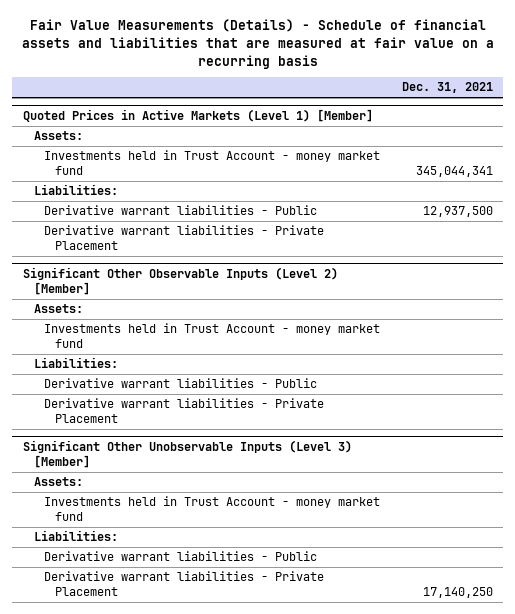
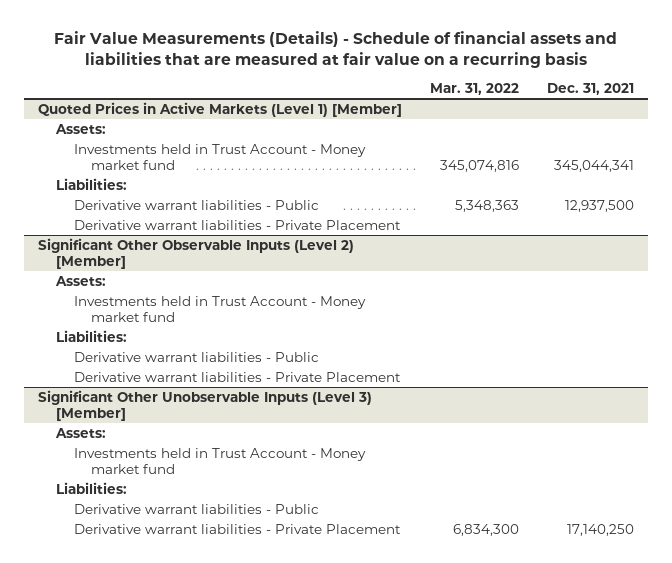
none -> [430,83,520,96] Mar. 31, 2022
[44,150,381,176] Investments held in Trust Account - money market fund -> [73,143,366,171] Investments held in Trust Account - Money market fund
[44,323,381,349] Investments held in Trust Account - money market fund -> [73,295,366,323] Investments held in Trust Account - Money market fund
[44,496,381,522] Investments held in Trust Account - money market fund -> [73,447,366,475] Investments held in Trust Account - Money market fund

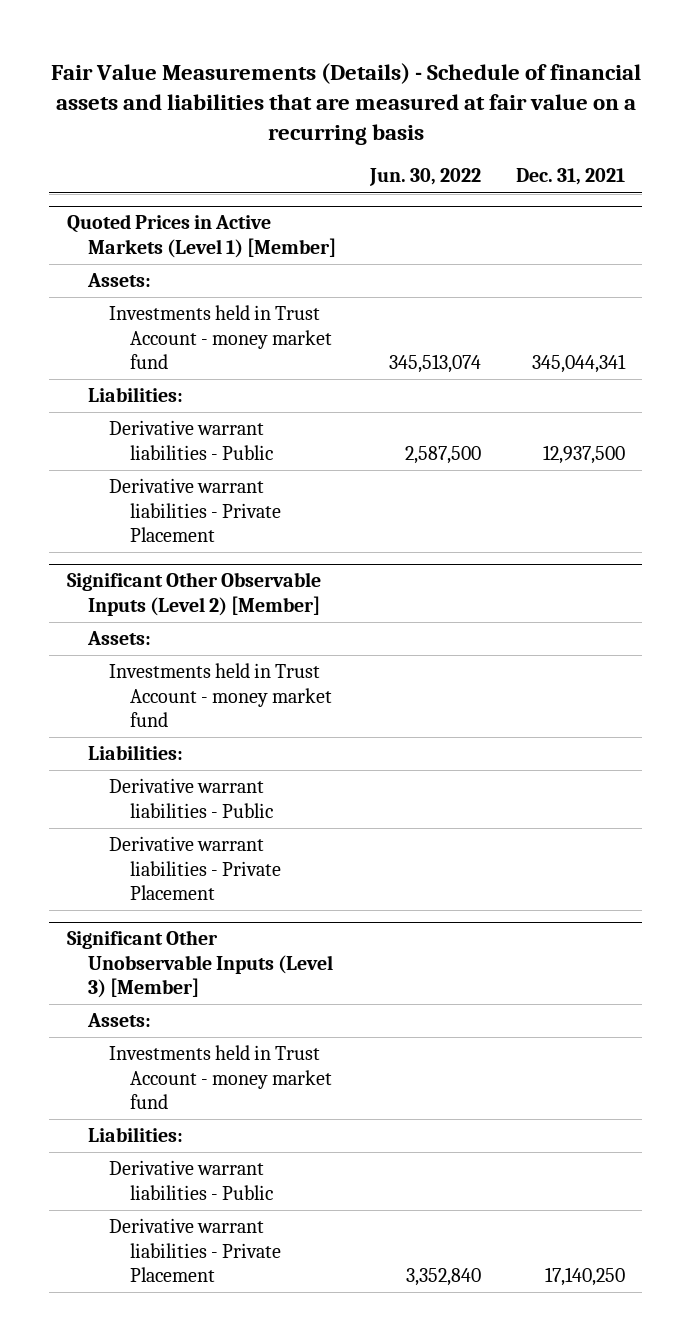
[430,83,520,96] Mar. 31, 2022 -> none
none -> [369,168,482,187] Jun. 30, 2022
[73,143,366,171] Investments held in Trust Account - Money market fund -> [108,305,332,369] Investments held in Trust Account - money market fund
[73,295,366,323] Investments held in Trust Account - Money market fund -> [108,663,332,727] Investments held in Trust Account - money market fund
[73,447,366,475] Investments held in Trust Account - Money market fund -> [108,1045,332,1109] Investments held in Trust Account - money market fund

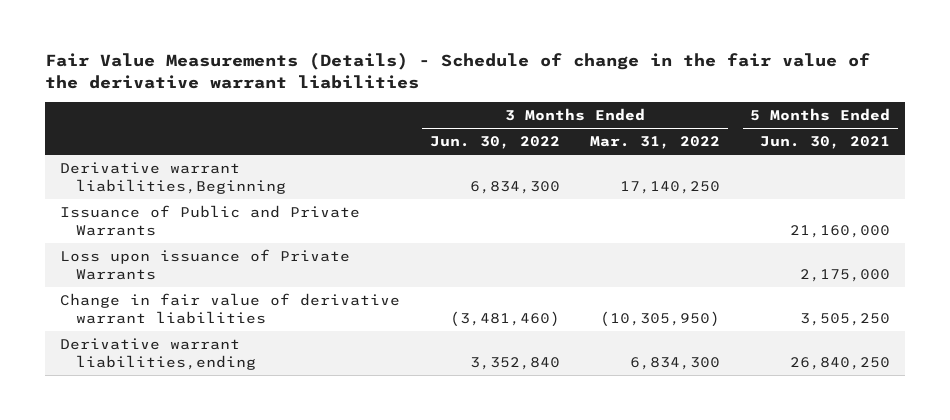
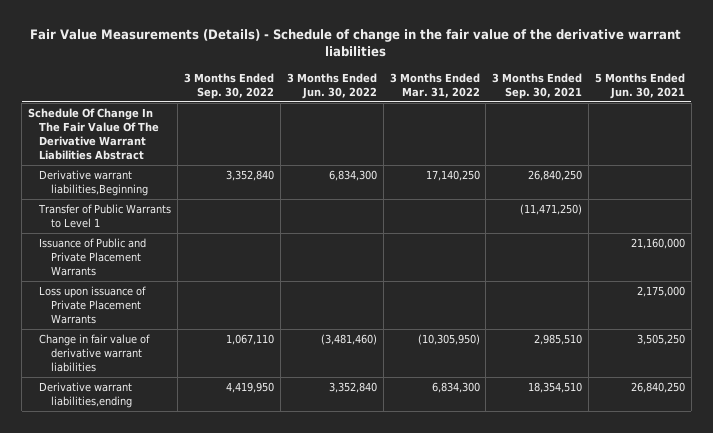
none -> [184,72,275,99] 3 Months Ended Sep. 30, 2022
none -> [492,72,583,99] 3 Months Ended Sep. 30, 2021
none -> [27,108,160,160] Schedule Of Change In The Fair Value Of The Derivative Warrant Liabilities Abstract
none -> [38,204,172,229] Transfer of Public Warrants to Level 1
[59,204,360,236] Issuance of Public and Private Warrants -> [39,238,147,277] Issuance of Public and Private Placement Warrants
[59,248,350,280] Loss upon issuance of Private Warrants -> [39,286,147,325] Loss upon issuance of Private Placement Warrants

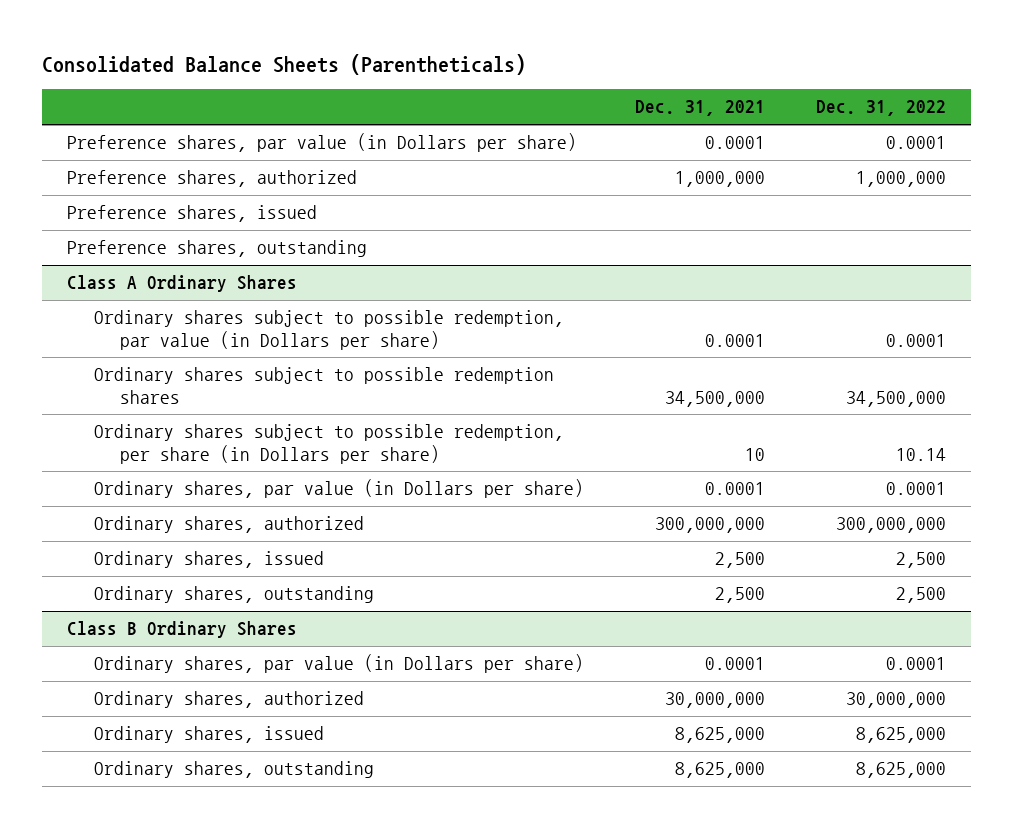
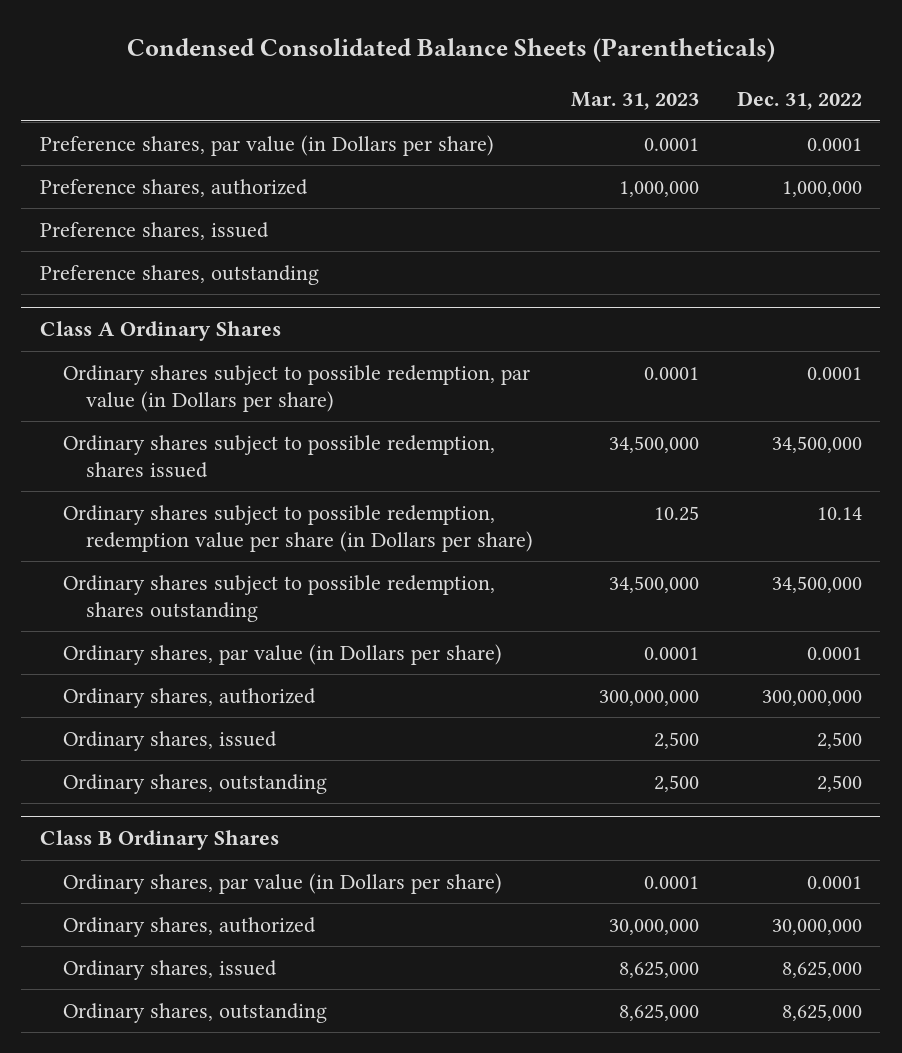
[41,53,526,75] Consolidated Balance Sheets (Parentheticals) -> [126,37,775,62] Condensed Consolidated Balance Sheets (Parentheticals)
[634,100,765,117] Dec. 31, 2021 -> none
none -> [570,92,699,111] Mar. 31, 2023
[93,367,554,404] Ordinary shares subject to possible redemption shares -> [63,434,496,479] Ordinary shares subject to possible redemption, shares issued
[93,424,564,464] Ordinary shares subject to possible redemption, per share (in Dollars per share) -> [63,504,534,553] Ordinary shares subject to possible redemption, redemption value per share (in Dollars per share)
none -> [63,574,496,623] Ordinary shares subject to possible redemption, shares outstanding

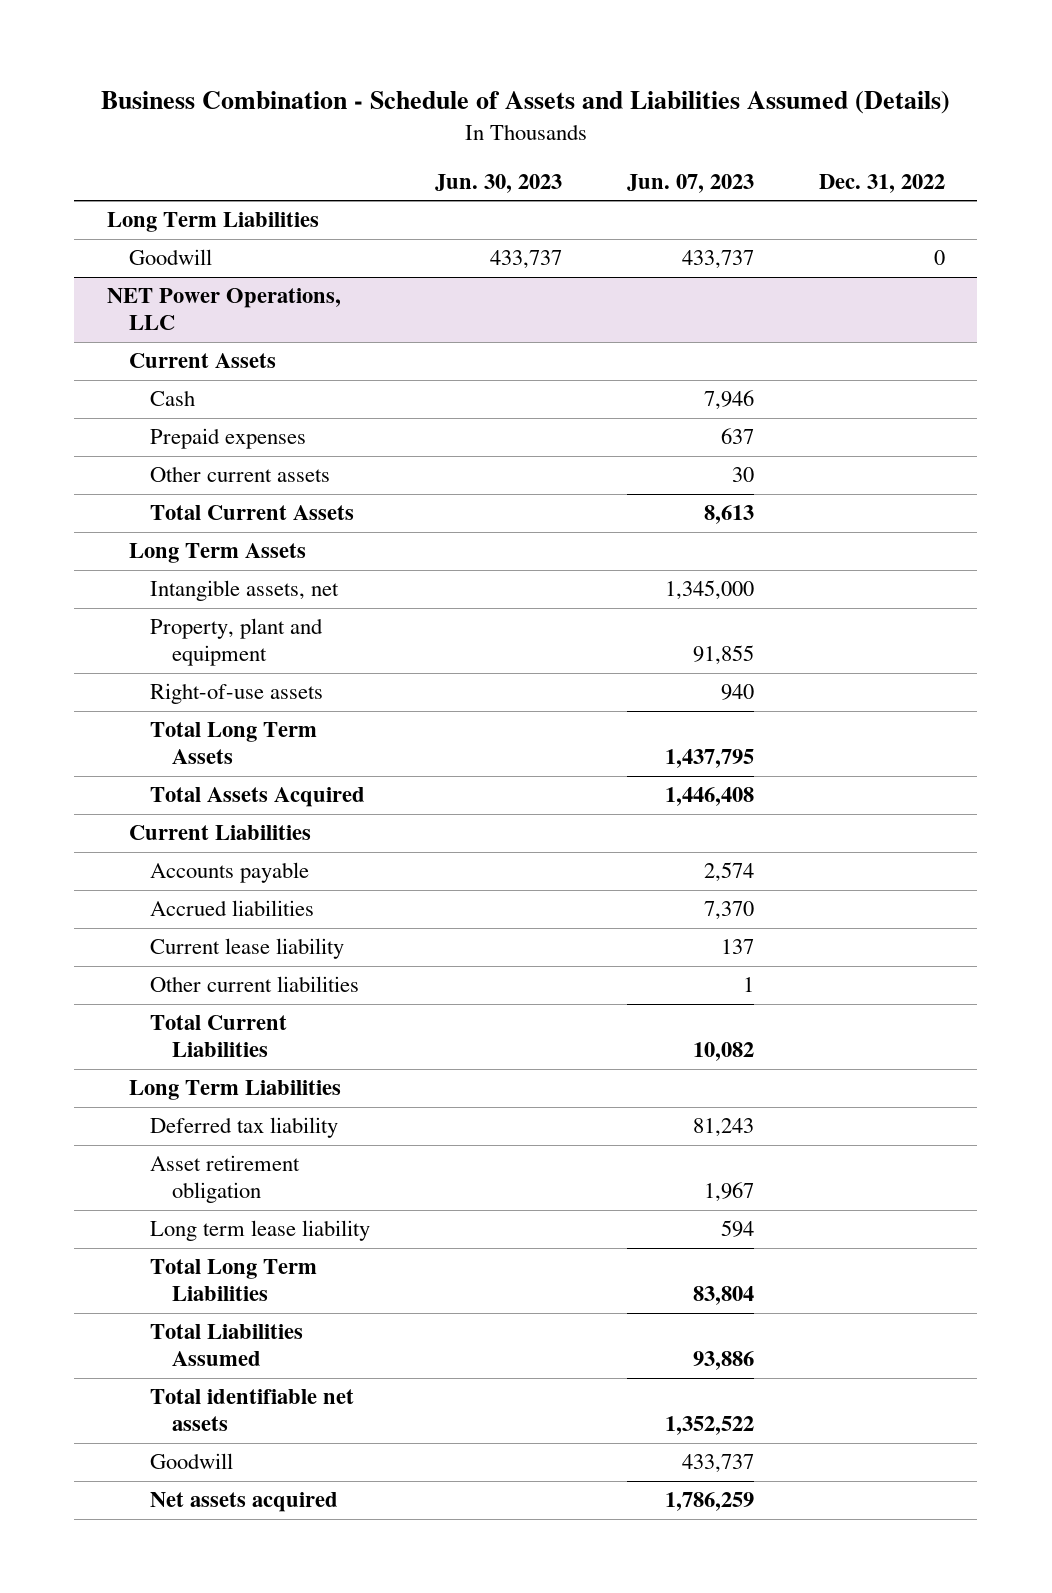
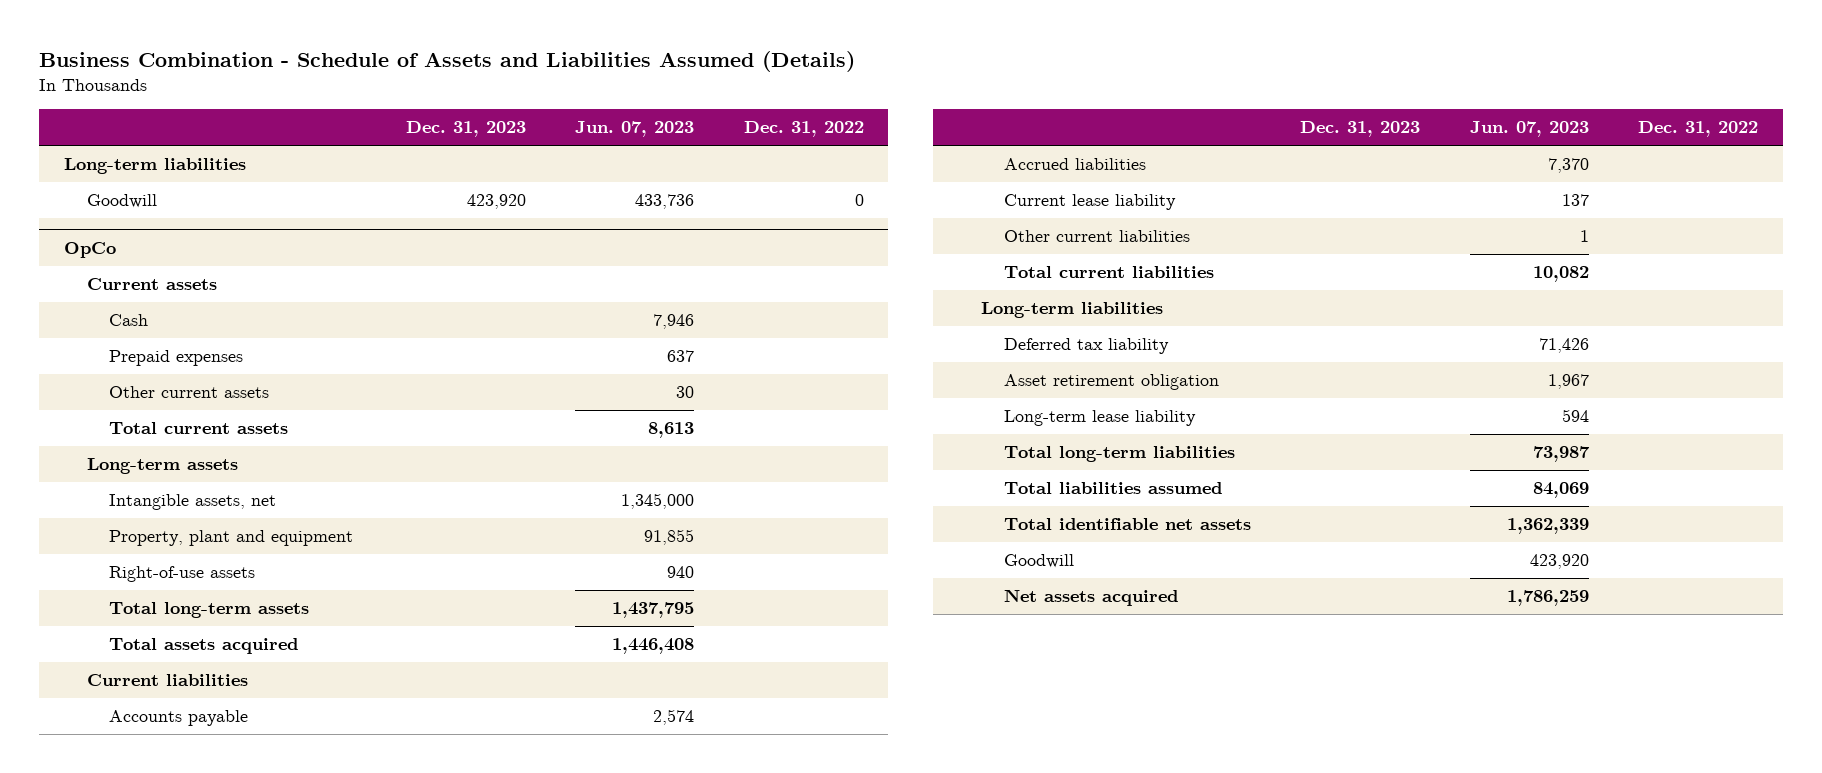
[435,173,563,193] Jun. 30, 2023 -> none
none -> [405,121,526,138] Dec. 31, 2023
[106,212,319,233] Long Term Liabilities -> [63,158,246,175] Long-term liabilities
[681,250,754,270] 433,737 -> [635,194,695,210] 433,736
[106,288,341,331] NET Power Operations, LLC -> [63,241,116,258] OpCo
[128,353,276,369] Current Assets -> [86,278,217,291] Current assets
[150,505,355,521] Total Current Assets -> [109,422,289,435] Total current assets
[128,543,306,564] Long Term Assets -> [86,458,238,475] Long-term assets
[150,722,318,765] Total Long Term Assets -> [109,602,310,619] Total long-term assets
[150,787,366,808] Total Assets Acquired -> [109,638,299,655] Total assets acquired
[128,825,311,841] Current Liabilities -> [86,674,248,687] Current liabilities
[150,1015,288,1058] Total Current Liabilities -> [1003,266,1214,279] Total current liabilities
[128,1080,341,1101] Long Term Liabilities -> [980,302,1163,319] Long-term liabilities
[692,1118,754,1138] 81,243 -> [1538,338,1589,354] 71,426
[150,1220,371,1242] Long term lease liability -> [1003,410,1196,427] Long-term lease liability
[150,1259,318,1302] Total Long Term Liabilities -> [1003,446,1235,463] Total long-term liabilities
[692,1286,754,1306] 83,804 -> [1532,446,1590,463] 73,987
[150,1324,304,1367] Total Liabilities Assumed -> [1003,482,1222,495] Total liabilities assumed
[692,1351,754,1371] 93,886 -> [1532,482,1589,499] 84,069
[664,1416,754,1436] 1,352,522 -> [1506,518,1589,535] 1,362,339
[681,1454,754,1474] 433,737 -> [1529,554,1589,570] 423,920

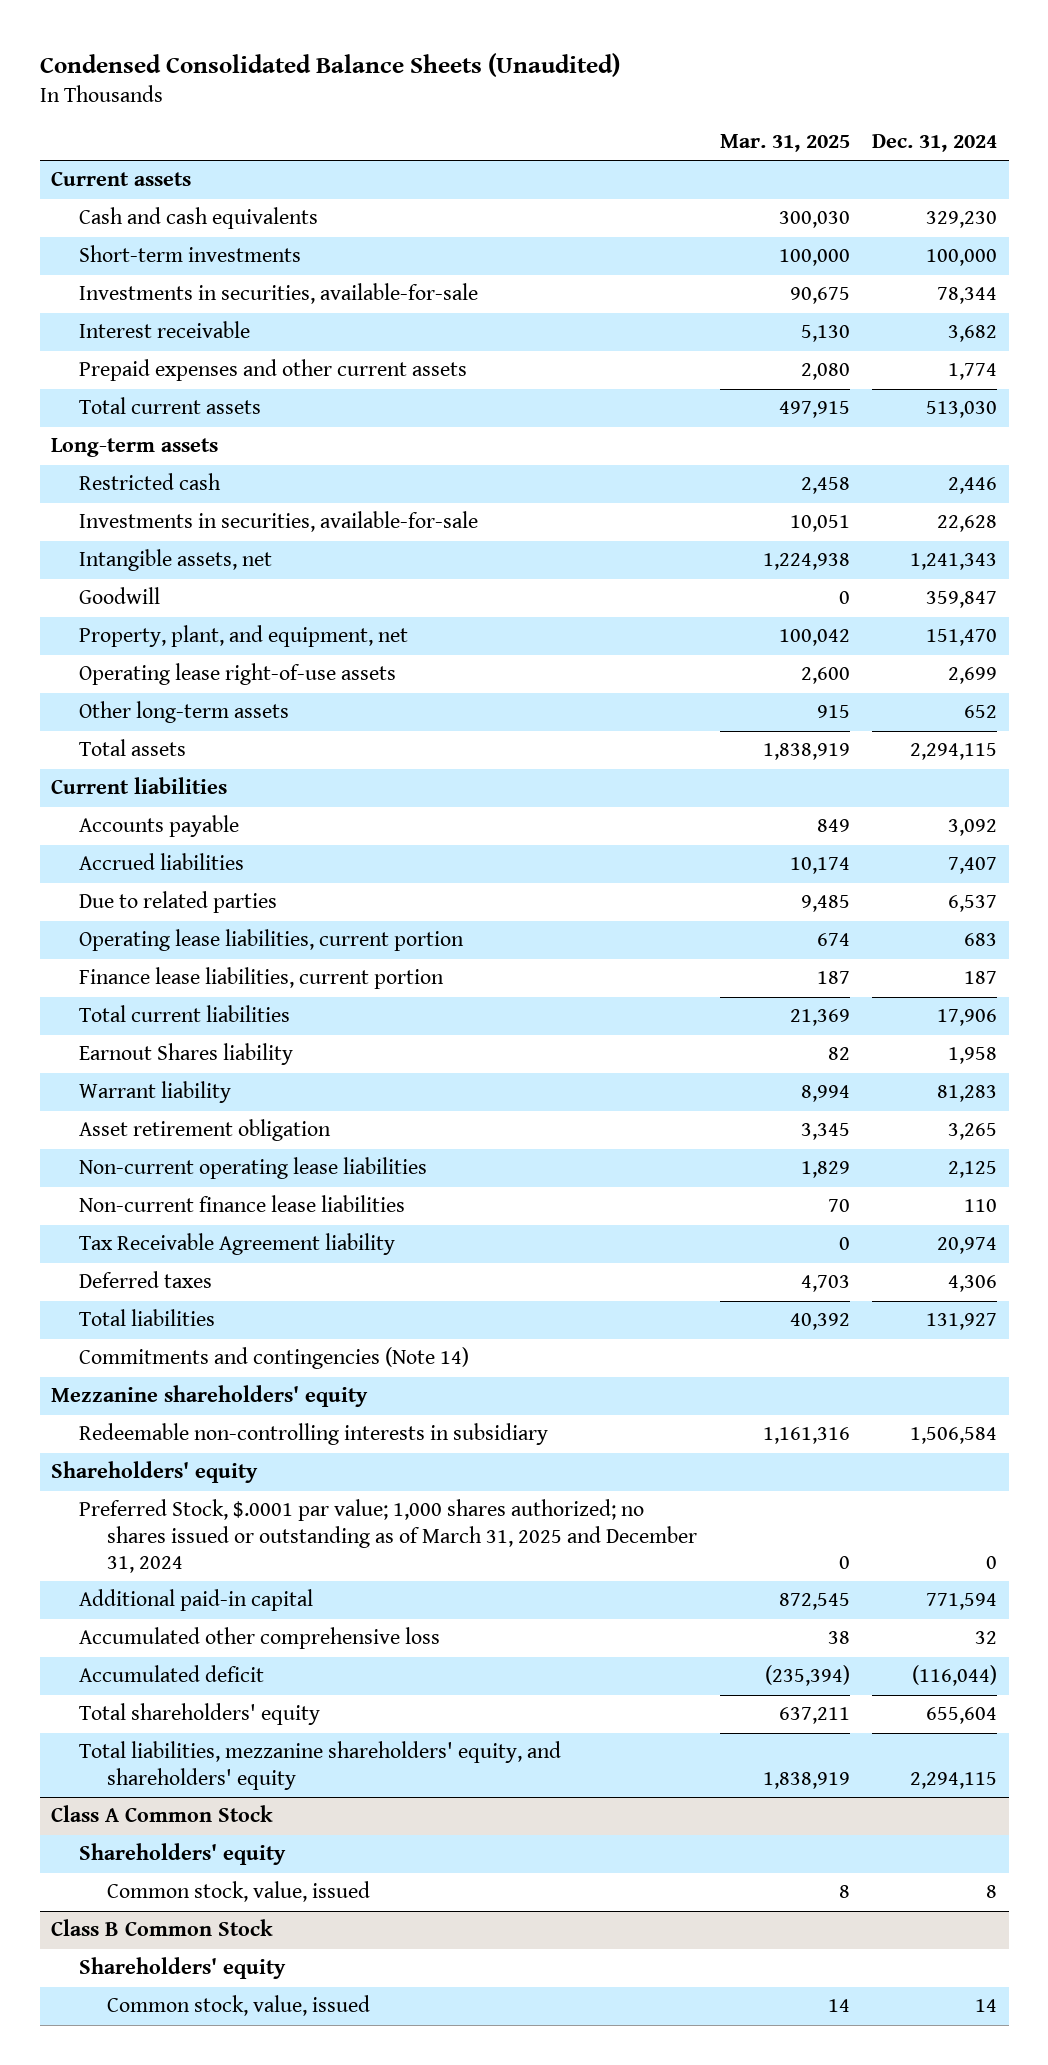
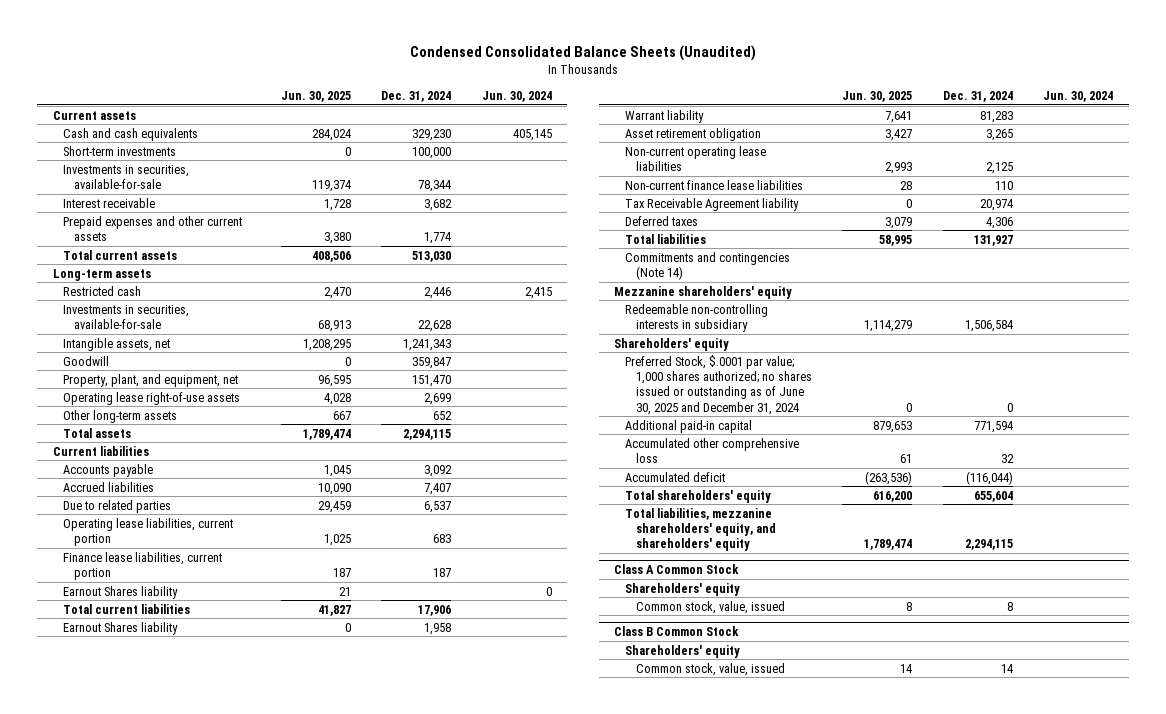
[719,134,850,153] Mar. 31, 2025 -> none
none -> [280,91,351,103] Jun. 30, 2025
none -> [482,91,553,103] Jun. 30, 2024
none -> [63,585,179,599] Earnout Shares liability
[79,1499,698,1573] Preferred Stock, $.0001 par value; 1,000 shares authorized; no shares issued or outstanding as of March 31, 2025 and December 31, 2024 -> [624,354,812,415] Preferred Stock, $.0001 par value; 1,000 shares authorized; no shares issued or outstanding as of June 30, 2025 and December 31, 2024

